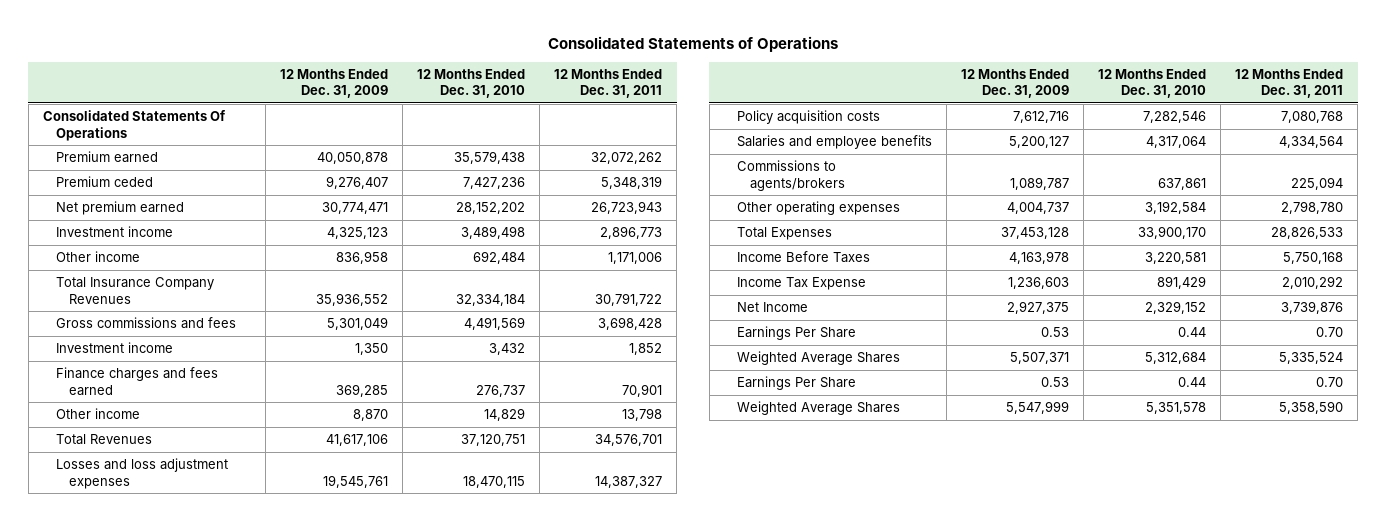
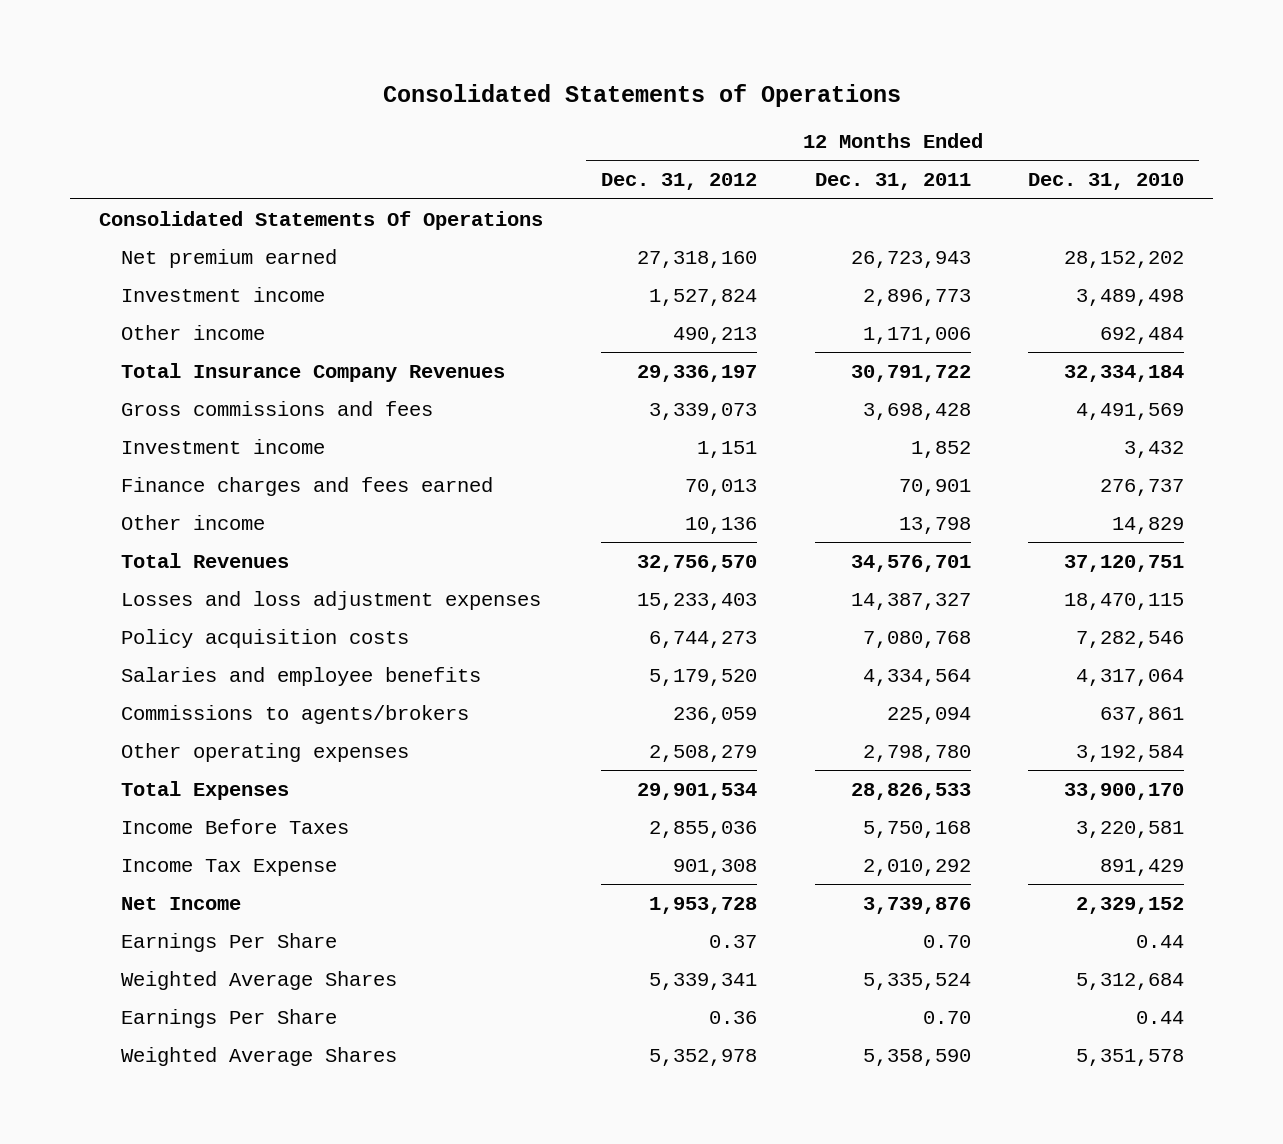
[280,68,389,99] 12 Months Ended Dec. 31, 2009 -> none
none -> [600,173,757,191] Dec. 31, 2012
[56,151,159,164] Premium earned -> none
[56,176,154,188] Premium ceded -> none

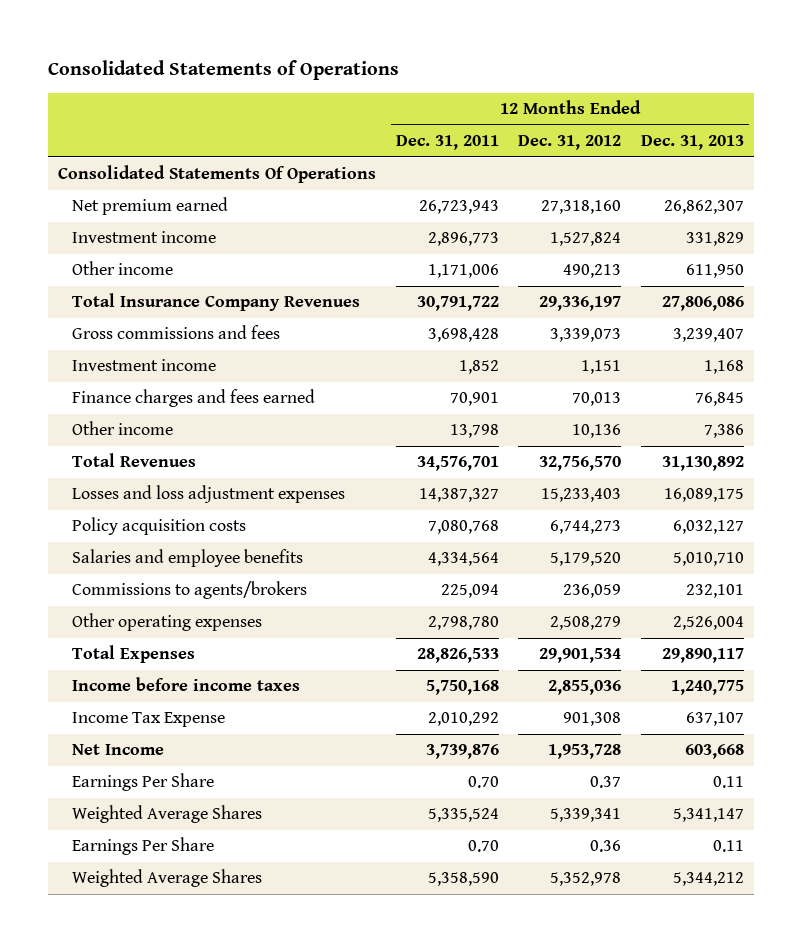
[1028,173,1185,191] Dec. 31, 2010 -> none
none -> [640,135,744,151] Dec. 31, 2013
[120,818,349,834] Income Before Taxes -> [72,677,301,692] Income before income taxes

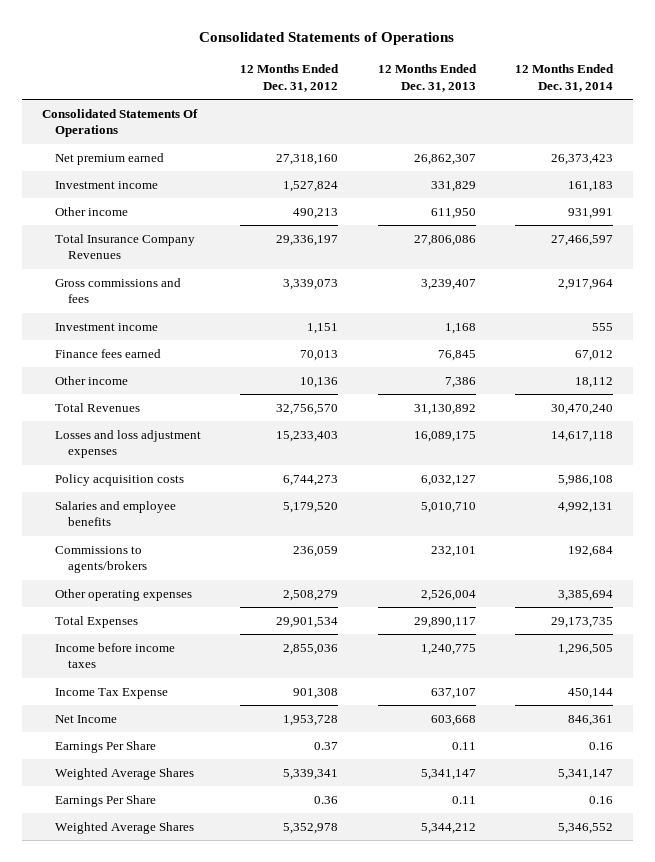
[395,135,499,151] Dec. 31, 2011 -> none
none -> [515,64,615,92] 12 Months Ended Dec. 31, 2014
[72,389,316,408] Finance charges and fees earned -> [54,348,161,358] Finance fees earned

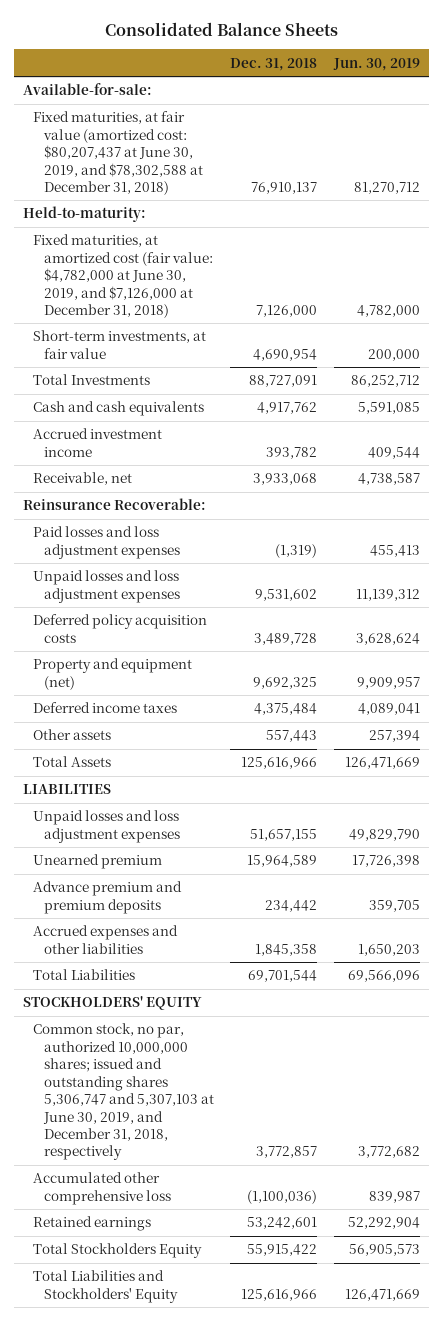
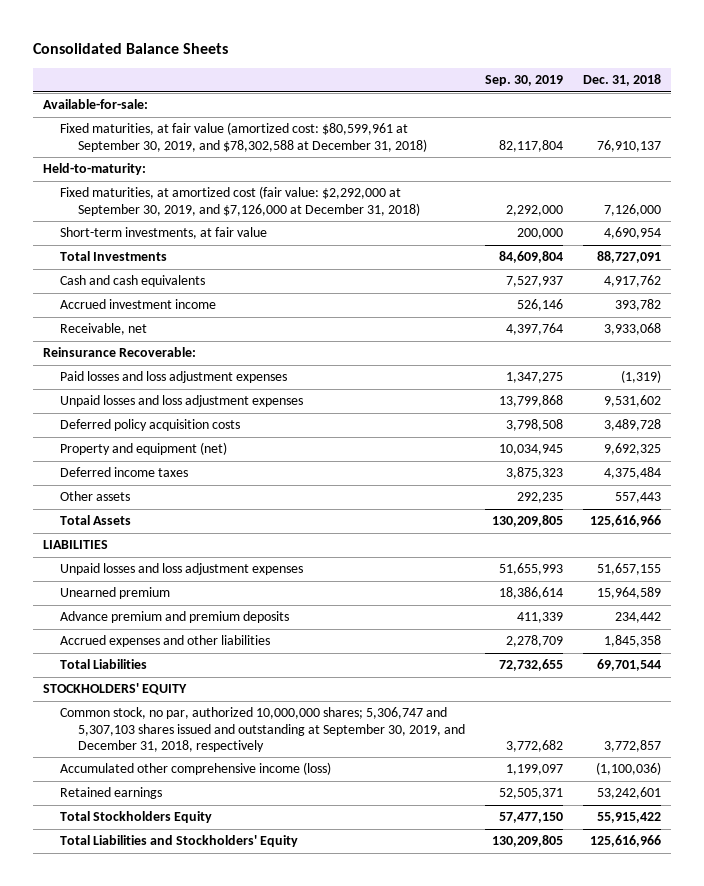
[333,57,421,71] Jun. 30, 2019 -> none
none -> [485,75,564,87] Sep. 30, 2019
[33,111,203,196] Fixed maturities, at fair value (amortized cost: $80,207,437 at June 30, 2019, and $78,302,588 at December 31, 2018) -> [60,122,427,152] Fixed maturities, at fair value (amortized cost: $80,599,961 at September 30, 2019, and $78,302,588 at December 31, 2018)
[33,234,213,319] Fixed maturities, at amortized cost (fair value: $4,782,000 at June 30, 2019, and $7,126,000 at December 31, 2018) -> [60,186,420,216] Fixed maturities, at amortized cost (fair value: $2,292,000 at September 30, 2019, and $7,126,000 at December 31, 2018)
[33,1023,214,1161] Common stock, no par, authorized 10,000,000 shares; issued and outstanding shares 5,306,747 and 5,307,103 at June 30, 2019, and December 31, 2018, respectively -> [60,707,465,752] Common stock, no par, authorized 10,000,000 shares; 5,306,747 and 5,307,103 shares issued and outstanding at September 30, 2019, and December 31, 2018, respectively
[33,1172,171,1205] Accumulated other comprehensive loss -> [60,762,332,776] Accumulated other comprehensive income (loss)

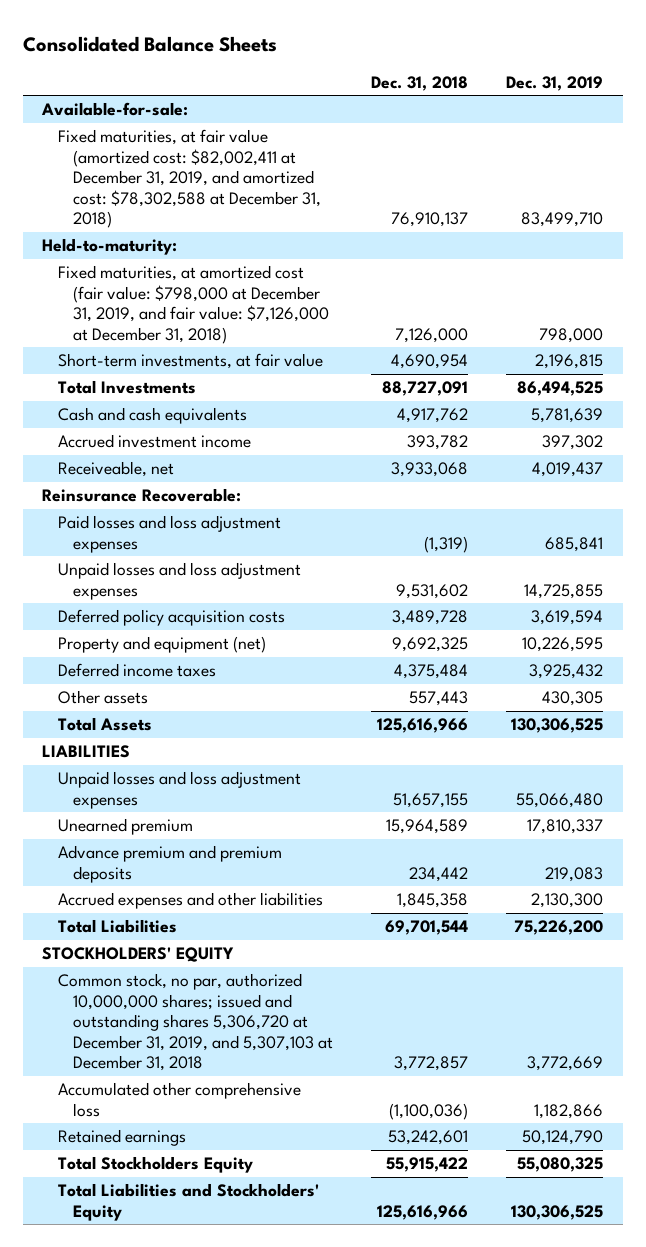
[485,75,564,87] Sep. 30, 2019 -> none
none -> [506,75,604,91] Dec. 31, 2019
[60,122,427,152] Fixed maturities, at fair value (amortized cost: $80,599,961 at September 30, 2019, and $78,302,588 at December 31, 2018) -> [57,129,321,228] Fixed maturities, at fair value (amortized cost: $82,002,411 at December 31, 2019, and amortized cost: $78,302,588 at December 31, 2018)
[60,186,420,216] Fixed maturities, at amortized cost (fair value: $2,292,000 at September 30, 2019, and $7,126,000 at December 31, 2018) -> [57,265,329,344] Fixed maturities, at amortized cost (fair value: $798,000 at December 31, 2019, and fair value: $7,126,000 at December 31, 2018)
[60,323,148,336] Receivable, net -> [57,461,174,478] Receiveable, net
[60,707,465,752] Common stock, no par, authorized 10,000,000 shares; 5,306,747 and 5,307,103 shares issued and outstanding at September 30, 2019, and December 31, 2018, respectively -> [57,973,333,1071] Common stock, no par, authorized 10,000,000 shares; issued and outstanding shares 5,306,720 at December 31, 2019, and 5,307,103 at December 31, 2018
[60,762,332,776] Accumulated other comprehensive income (loss) -> [57,1082,301,1117] Accumulated other comprehensive loss

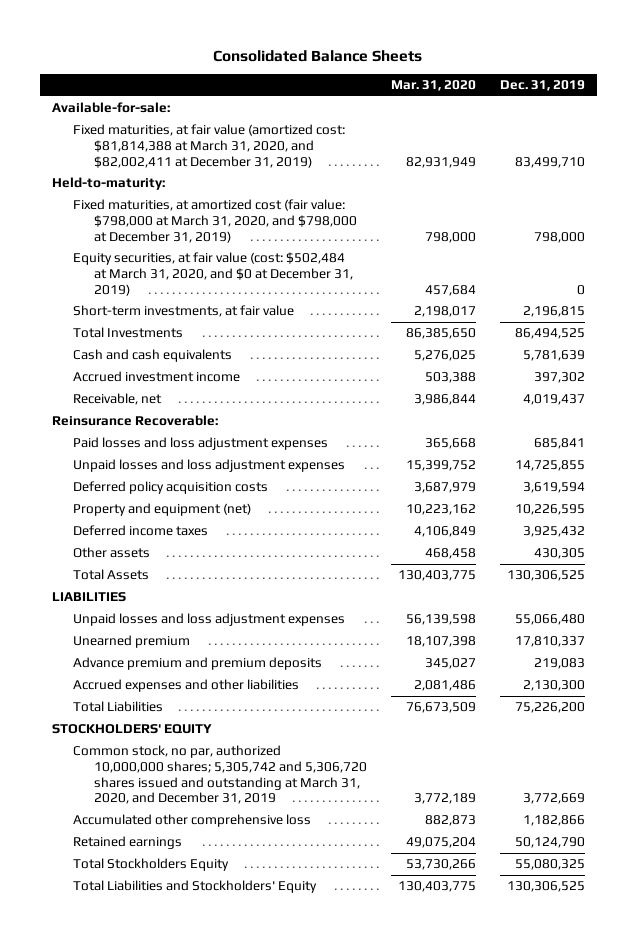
[371,75,469,91] Dec. 31, 2018 -> none
none -> [391,80,477,92] Mar. 31, 2020
[57,129,321,228] Fixed maturities, at fair value (amortized cost: $82,002,411 at December 31, 2019, and amortized cost: $78,302,588 at December 31, 2018) -> [73,124,346,168] Fixed maturities, at fair value (amortized cost: $81,814,388 at March 31, 2020, and $82,002,411 at December 31, 2019)
[57,265,329,344] Fixed maturities, at amortized cost (fair value: $798,000 at December 31, 2019, and fair value: $7,126,000 at December 31, 2018) -> [73,199,358,243] Fixed maturities, at amortized cost (fair value: $798,000 at March 31, 2020, and $798,000 at December 31, 2019)
none -> [73,252,354,296] Equity securities, at fair value (cost: $502,484 at March 31, 2020, and $0 at December 31, 2019)
[57,461,174,478] Receiveable, net -> [73,393,163,406] Receivable, net
[57,973,333,1071] Common stock, no par, authorized 10,000,000 shares; issued and outstanding shares 5,306,720 at December 31, 2019, and 5,307,103 at December 31, 2018 -> [73,745,368,805] Common stock, no par, authorized 10,000,000 shares; 5,305,742 and 5,306,720 shares issued and outstanding at March 31, 2020, and December 31, 2019

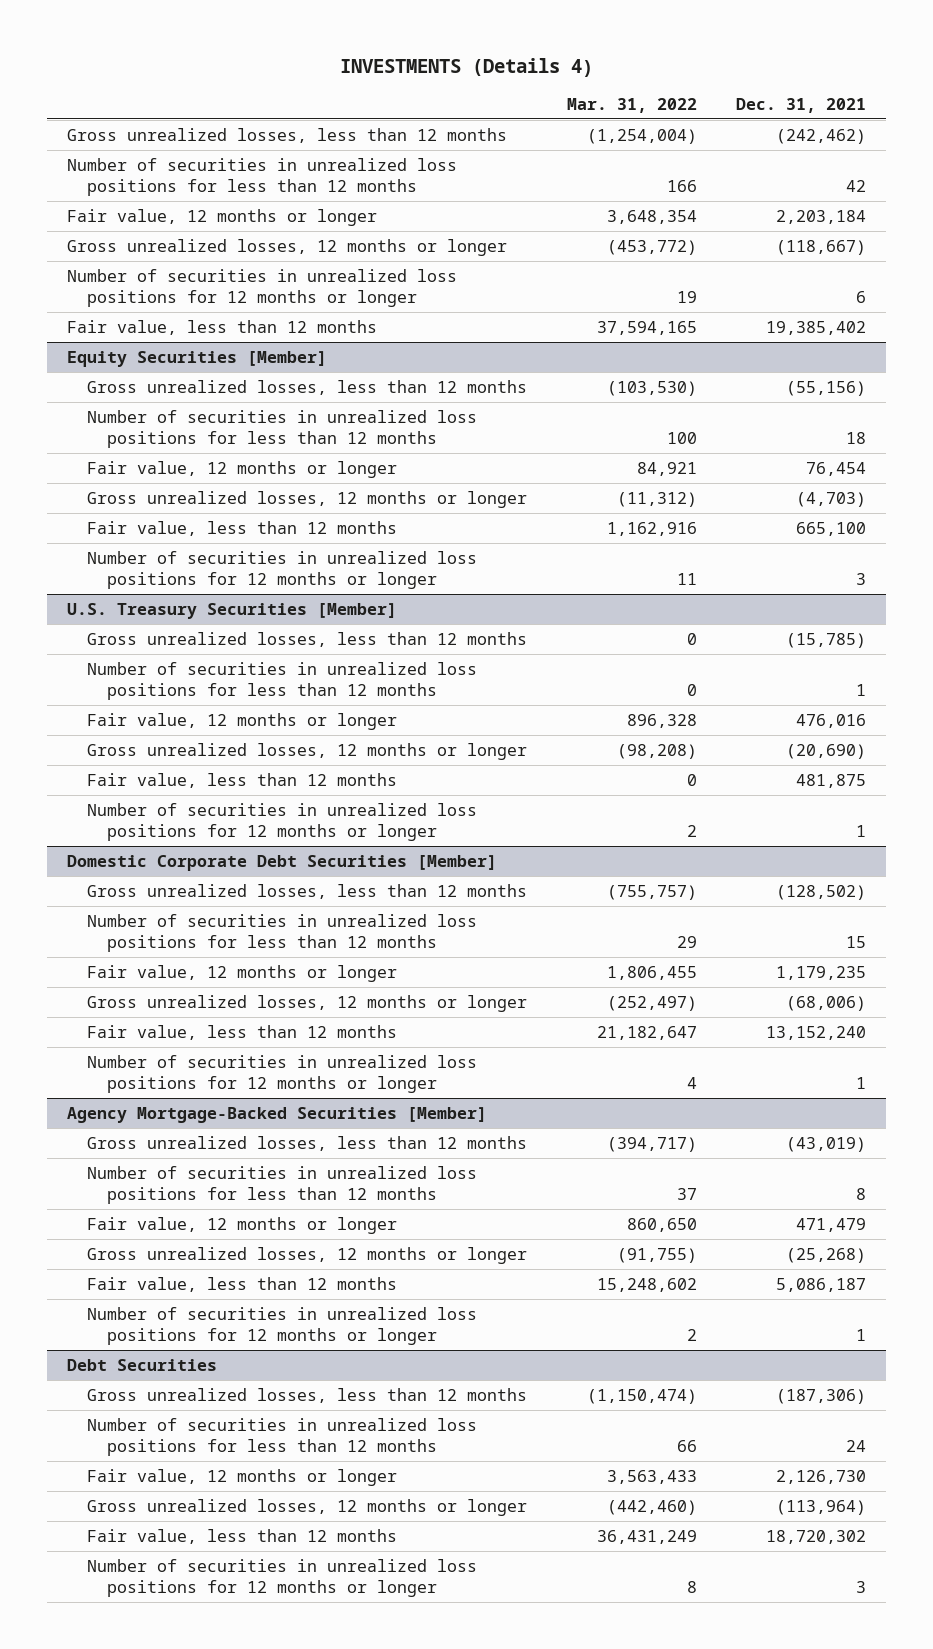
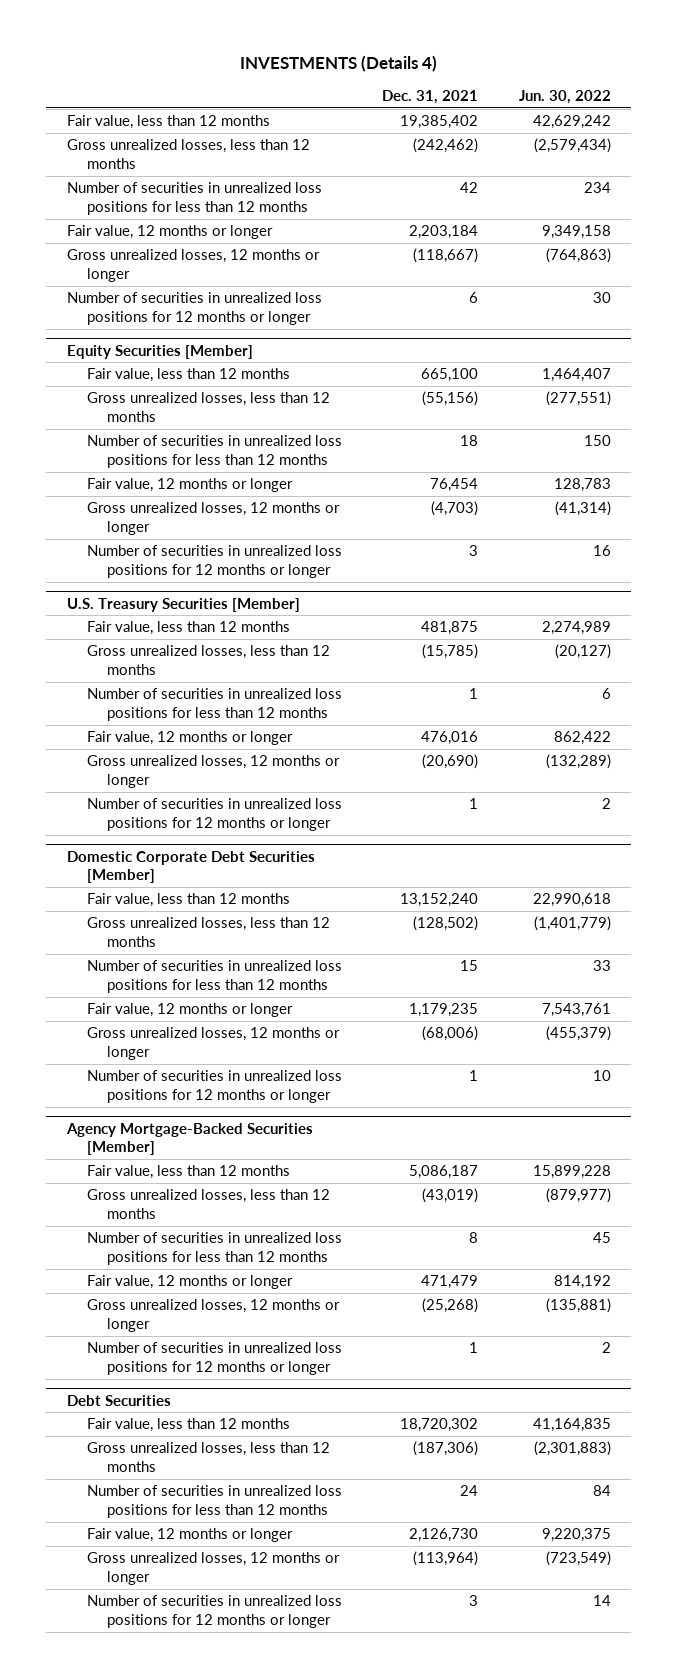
[566,97,697,113] Mar. 31, 2022 -> none
none -> [519,90,612,105] Jun. 30, 2022
[67,319,378,335] Fair value, less than 12 months -> [66,115,270,130] Fair value, less than 12 months
[87,520,398,536] Fair value, less than 12 months -> [86,368,290,383] Fair value, less than 12 months
[87,772,398,788] Fair value, less than 12 months -> [86,621,290,636] Fair value, less than 12 months
[87,1024,398,1040] Fair value, less than 12 months -> [86,893,290,908] Fair value, less than 12 months
[87,1276,398,1292] Fair value, less than 12 months -> [86,1165,290,1180] Fair value, less than 12 months
[87,1528,398,1544] Fair value, less than 12 months -> [86,1418,290,1433] Fair value, less than 12 months

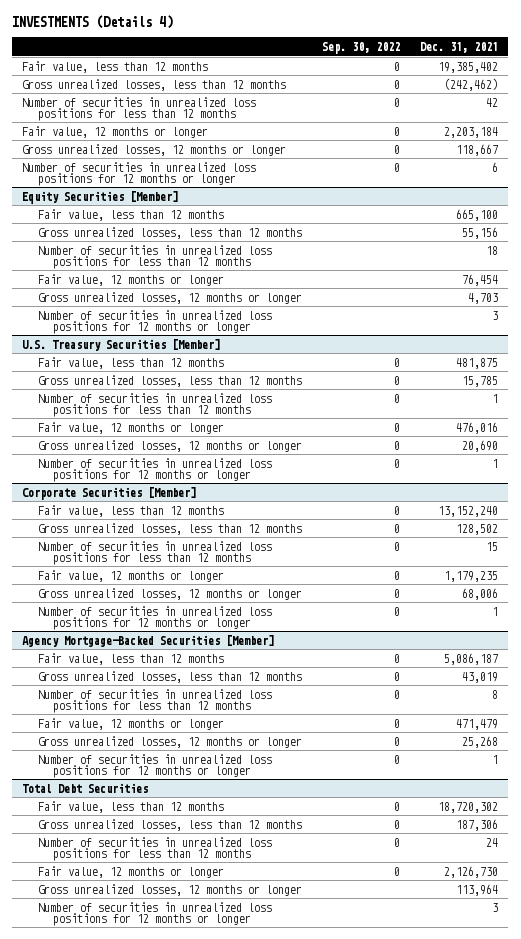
[519,90,612,105] Jun. 30, 2022 -> none
none -> [322,41,401,54] Sep. 30, 2022
[413,248,479,264] (118,667) -> [456,143,499,156] 118,667
[422,391,479,407] (55,156) -> [462,226,499,239] 55,156
[431,501,479,517] (4,703) -> [468,292,499,304] 4,703
[422,644,479,660] (15,785) -> [462,375,499,387] 15,785
[422,754,479,770] (20,690) -> [462,439,499,452] 20,690
[66,850,315,884] Domestic Corporate Debt Securities [Member] -> [22,486,197,500] Corporate Securities [Member]
[413,916,479,932] (128,502) -> [456,523,499,535] 128,502
[422,1026,479,1042] (68,006) -> [462,587,499,600] 68,006
[422,1188,479,1204] (43,019) -> [462,671,499,683] 43,019
[422,1298,479,1314] (25,268) -> [462,735,499,748] 25,268
[66,1394,171,1406] Debt Securities -> [22,782,149,793] Total Debt Securities
[413,1441,479,1457] (187,306) -> [456,818,499,831] 187,306
[413,1551,479,1567] (113,964) -> [456,883,499,896] 113,964

